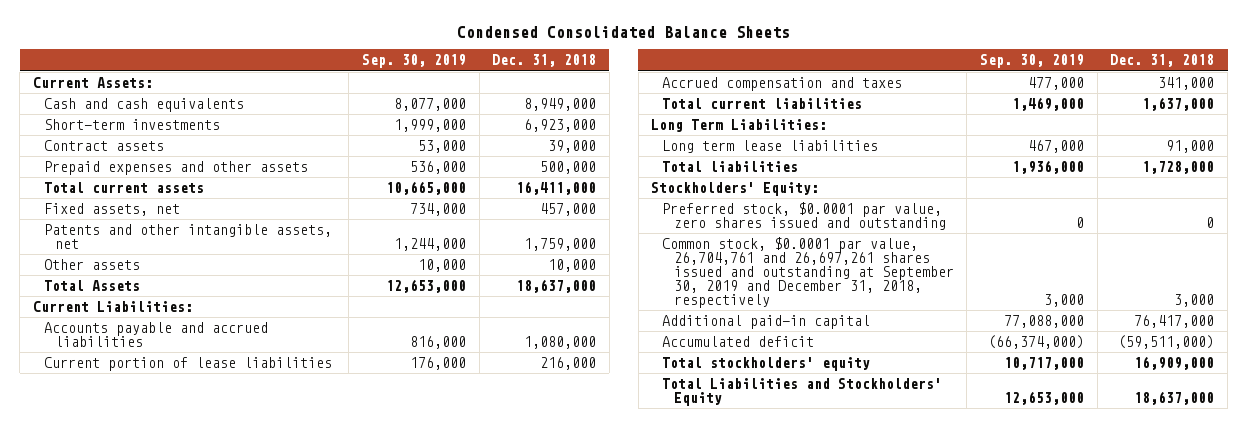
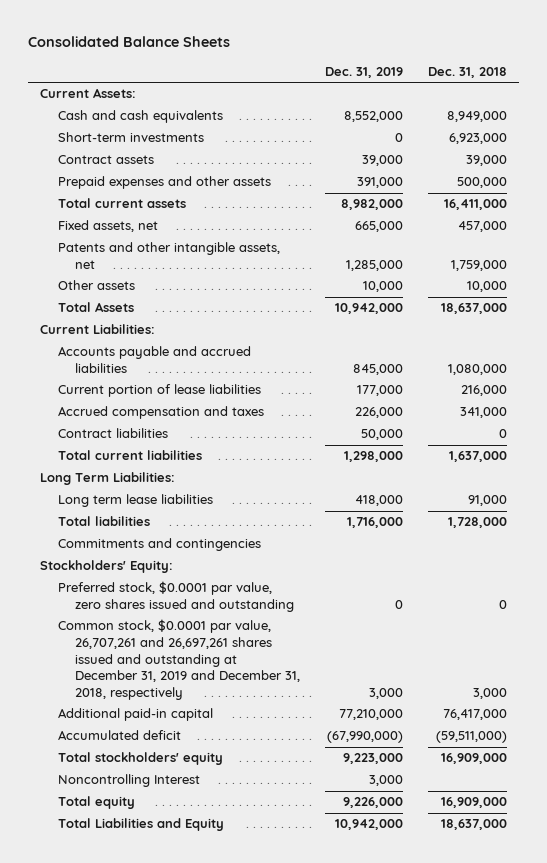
[456,25,790,38] Condensed Consolidated Balance Sheets -> [27,36,230,48] Consolidated Balance Sheets
[361,54,466,69] Sep. 30, 2019 -> none
none -> [324,66,403,78] Dec. 31, 2019
none -> [57,428,168,439] Contract liabilities
none -> [57,538,261,552] Commitments and contingencies
[662,236,954,308] Common stock, $0.0001 par value, 26,704,761 and 26,697,261 shares issued and outstanding at September 30, 2019 and December 31, 2018, respectively -> [57,619,300,700] Common stock, $0.0001 par value, 26,707,261 and 26,697,261 shares issued and outstanding at December 31, 2019 and December 31, 2018, respectively
none -> [57,774,200,788] Noncontrolling Interest
none -> [57,796,135,810] Total equity
[662,377,943,406] Total Liabilities and Stockholders' Equity -> [57,818,224,832] Total Liabilities and Equity

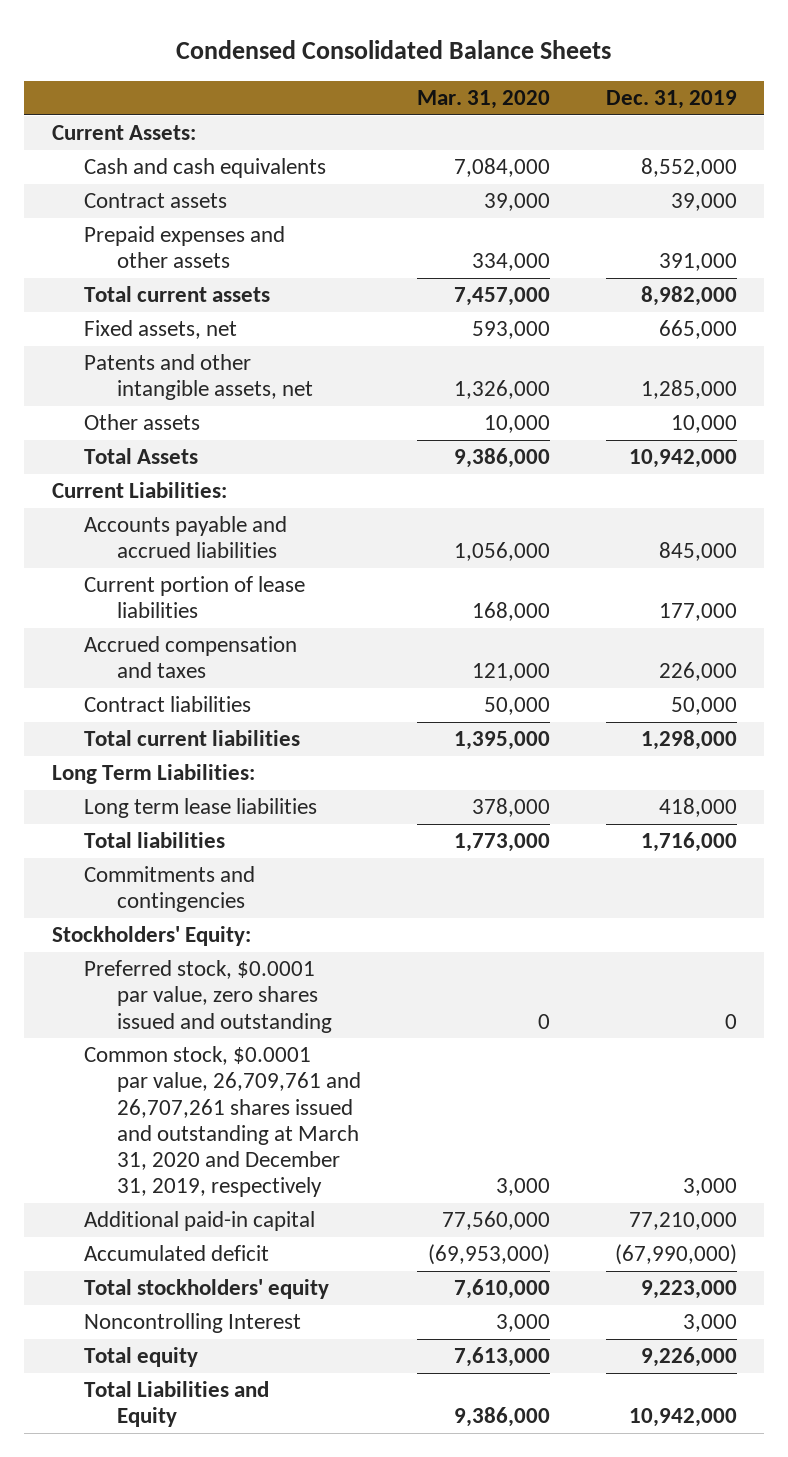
[27,36,230,48] Consolidated Balance Sheets -> [176,39,612,59] Condensed Consolidated Balance Sheets
[427,66,507,78] Dec. 31, 2018 -> none
none -> [416,90,550,110] Mar. 31, 2020
[57,132,204,143] Short-term investments -> none
[57,619,300,700] Common stock, $0.0001 par value, 26,707,261 and 26,697,261 shares issued and outstanding at December 31, 2019 and December 31, 2018, respectively -> [84,1046,362,1198] Common stock, $0.0001 par value, 26,709,761 and 26,707,261 shares issued and outstanding at March 31, 2020 and December 31, 2019, respectively

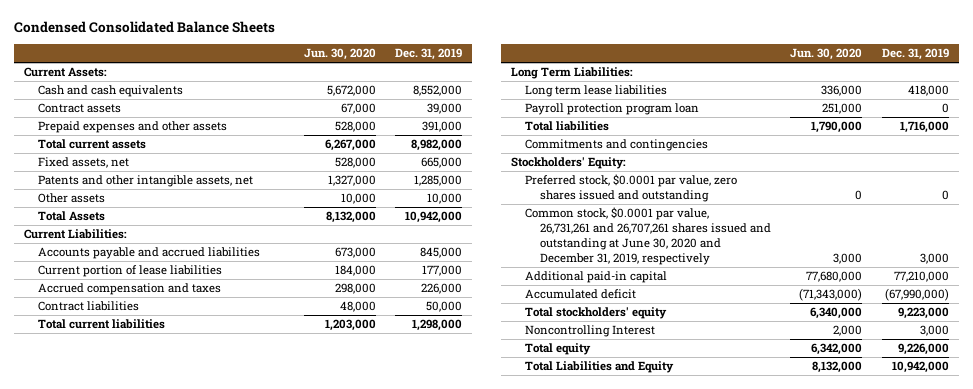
[416,90,550,110] Mar. 31, 2020 -> none
none -> [303,48,376,61] Jun. 30, 2020
none -> [525,103,700,116] Payroll protection program loan
[84,1046,362,1198] Common stock, $0.0001 par value, 26,709,761 and 26,707,261 shares issued and outstanding at March 31, 2020 and December 31, 2019, respectively -> [525,207,771,266] Common stock, $0.0001 par value, 26,731,261 and 26,707,261 shares issued and outstanding at June 30, 2020 and December 31, 2019, respectively

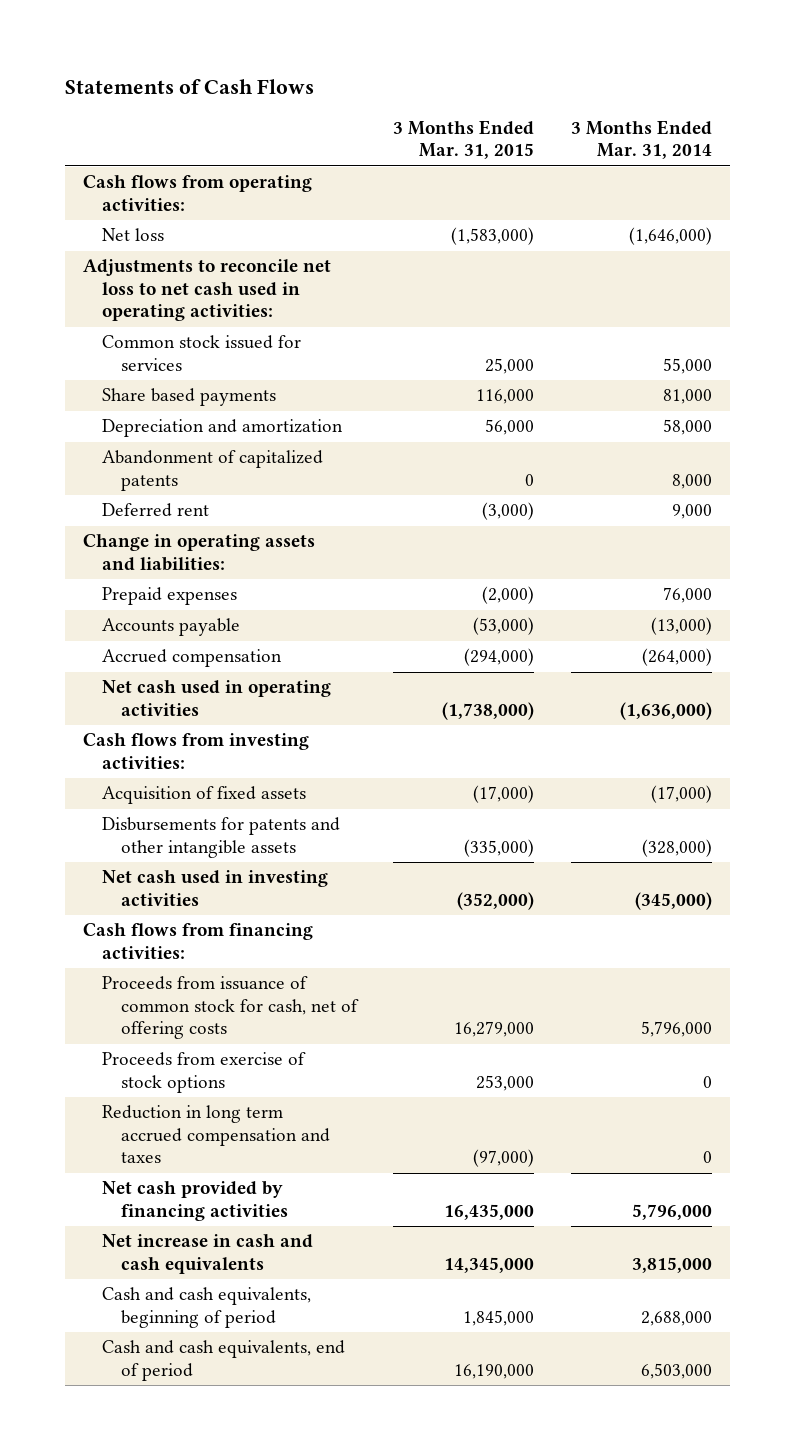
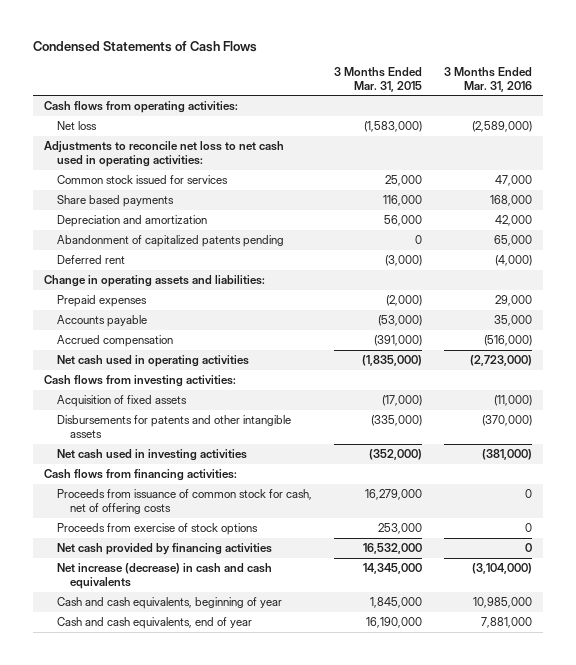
[64,78,314,94] Statements of Cash Flows -> [33,40,258,52] Condensed Statements of Cash Flows
[570,119,712,160] 3 Months Ended Mar. 31, 2014 -> none
none -> [443,66,532,92] 3 Months Ended Mar. 31, 2016
[101,450,323,491] Abandonment of capitalized patents -> [57,234,285,247] Abandonment of capitalized patents pending
[464,648,535,667] (294,000) -> [374,334,423,346] (391,000)
[442,701,535,720] (1,738,000) -> [362,354,423,366] (1,835,000)
[101,1105,330,1164] Reduction in long term accrued compensation and taxes -> none
[444,1203,535,1220] 16,435,000 -> [363,542,423,554] 16,532,000
[101,1234,313,1274] Net increase in cash and cash equivalents -> [57,562,273,589] Net increase (decrease) in cash and cash equivalents
[101,1287,311,1328] Cash and cash equivalents, beginning of period -> [57,596,283,609] Cash and cash equivalents, beginning of year
[101,1340,345,1381] Cash and cash equivalents, end of period -> [57,616,253,629] Cash and cash equivalents, end of year

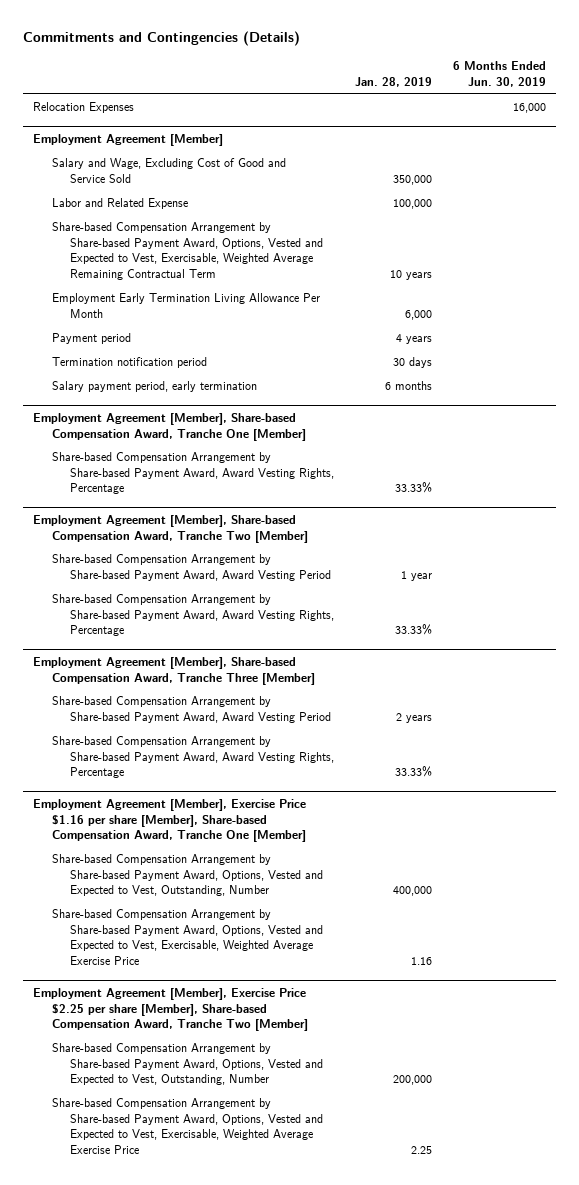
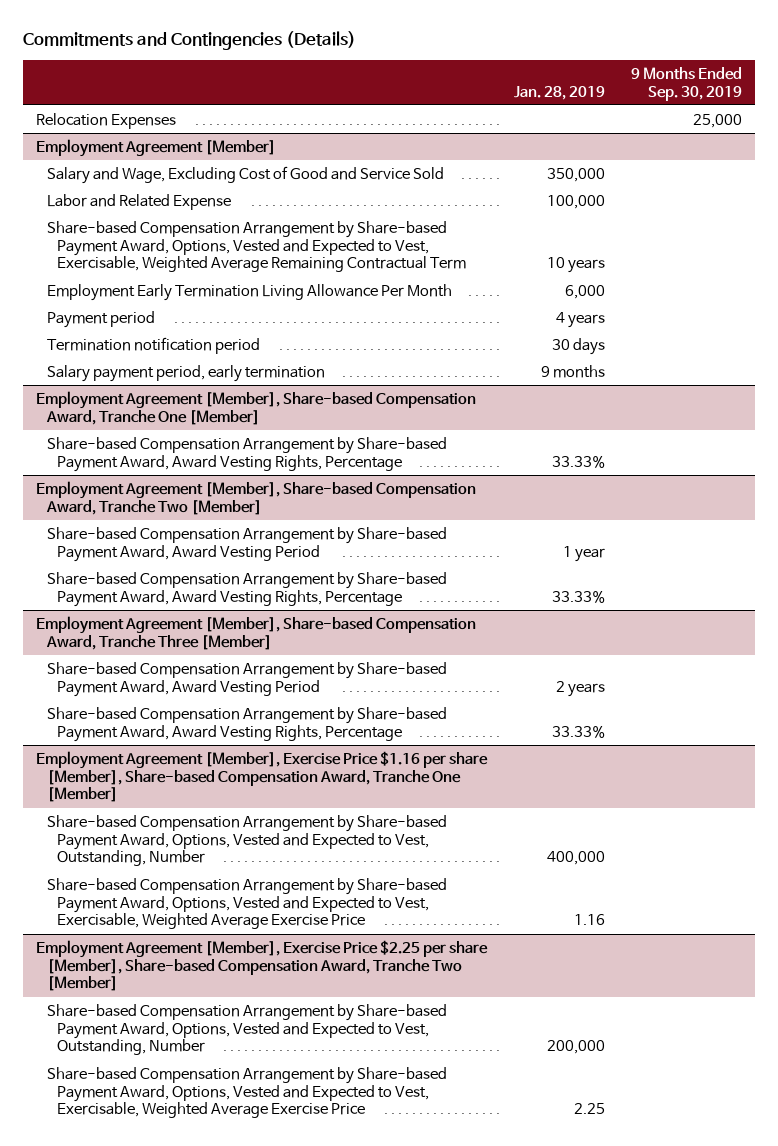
[452,61,546,87] 6 Months Ended Jun. 30, 2019 -> none
none -> [631,66,743,101] 9 Months Ended Sep. 30, 2019
[384,381,432,391] 6 months -> [540,364,605,378] 9 months

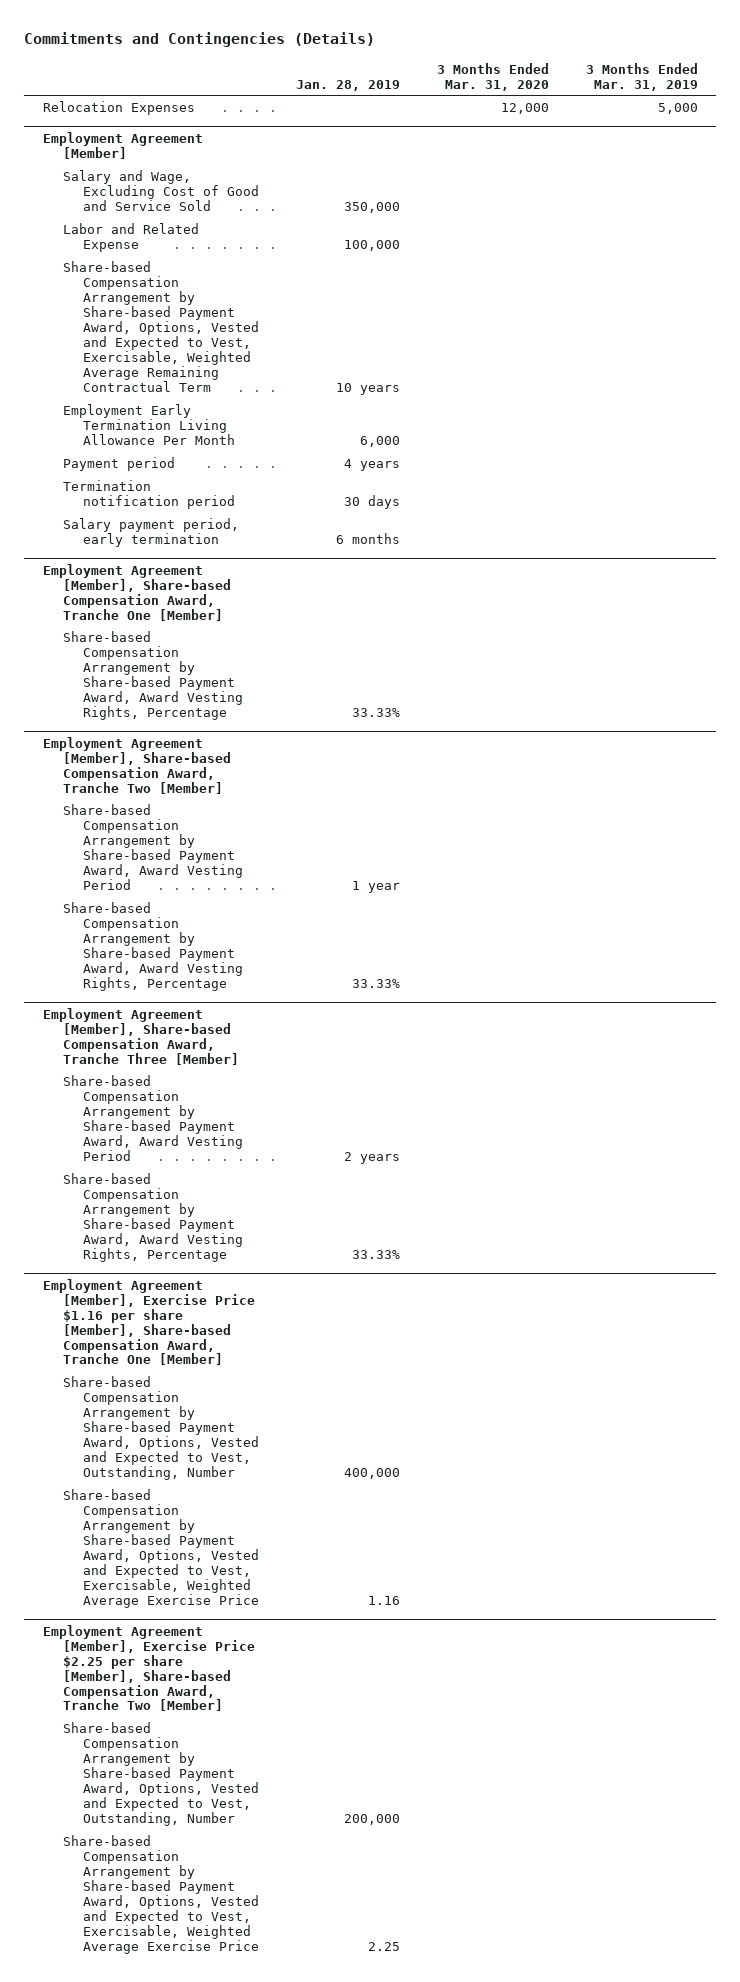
[631,66,743,101] 9 Months Ended Sep. 30, 2019 -> none
none -> [436,62,549,91] 3 Months Ended Mar. 31, 2020
none -> [585,62,698,91] 3 Months Ended Mar. 31, 2019
[540,364,605,378] 9 months -> [335,533,400,545] 6 months

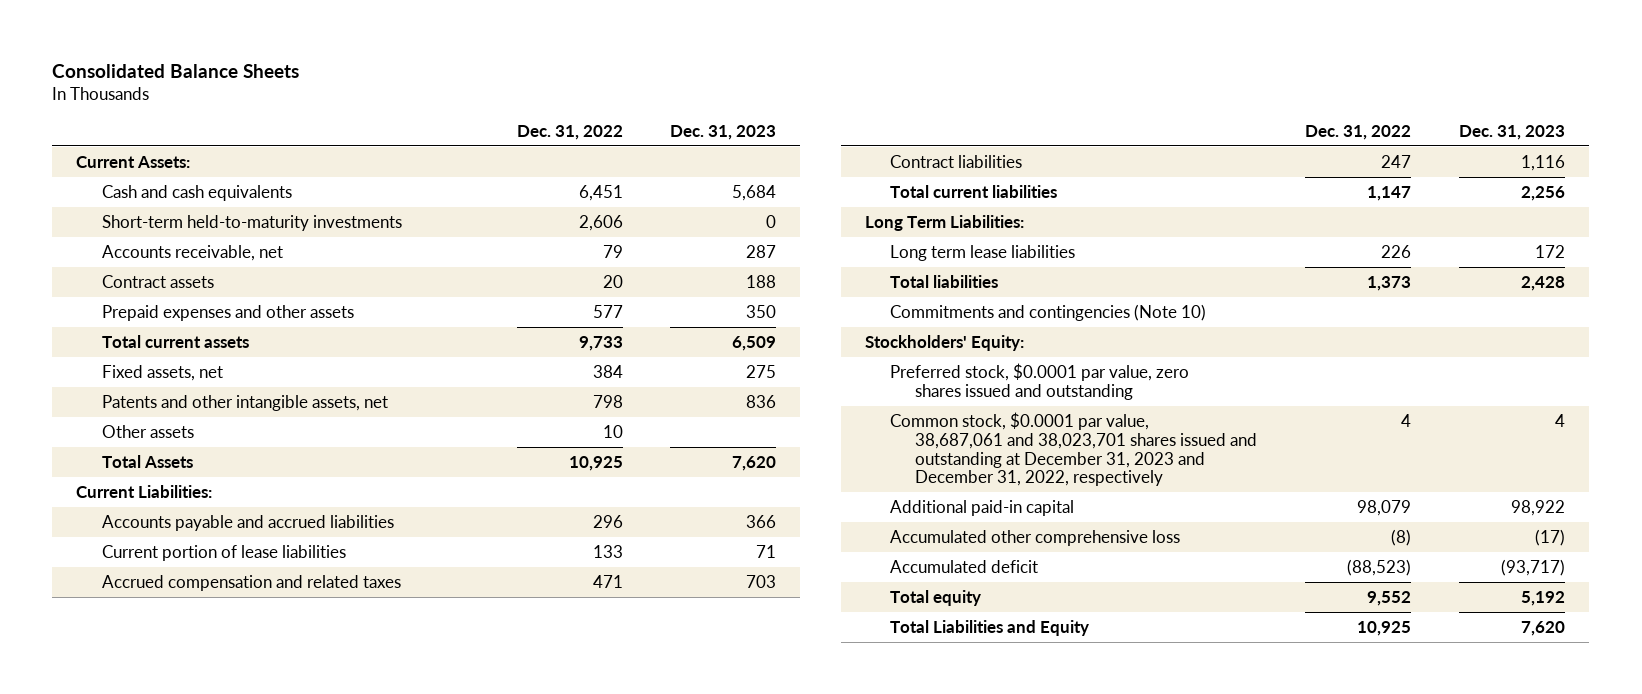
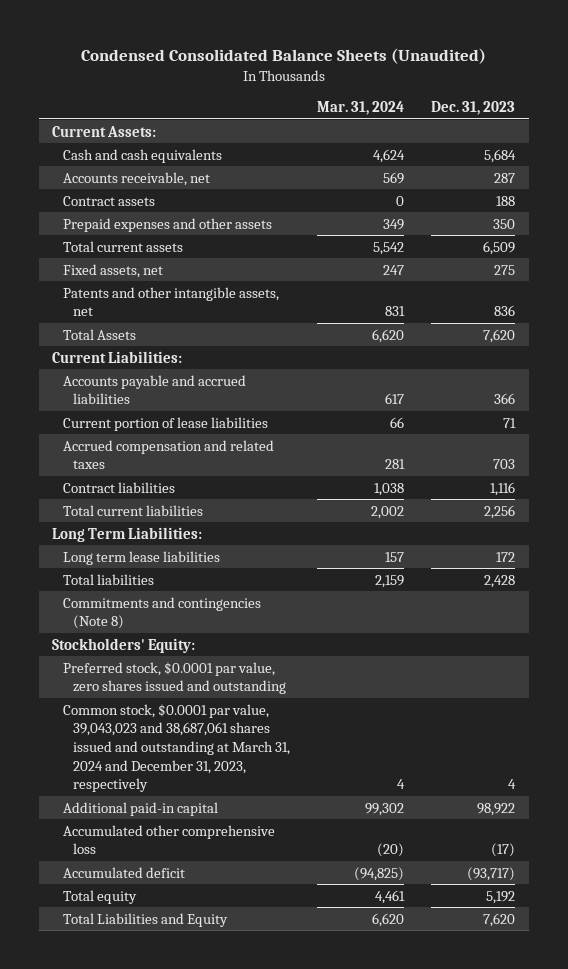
[52,63,300,78] Consolidated Balance Sheets -> [80,48,486,65] Condensed Consolidated Balance Sheets (Unaudited)
[516,124,623,140] Dec. 31, 2022 -> none
none -> [317,100,405,115] Mar. 31, 2024
[101,214,402,231] Short-term held-to-maturity investments -> none
[101,424,194,438] Other assets -> none
[890,303,1207,321] Commitments and contingencies (Note 10) -> [62,596,261,630] Commitments and contingencies (Note 8)
[890,411,1258,487] Common stock, $0.0001 par value, 38,687,061 and 38,023,701 shares issued and outstanding at December 31, 2023 and December 31, 2022, respectively -> [62,703,291,793] Common stock, $0.0001 par value, 39,043,023 and 38,687,061 shares issued and outstanding at March 31, 2024 and December 31, 2023, respectively

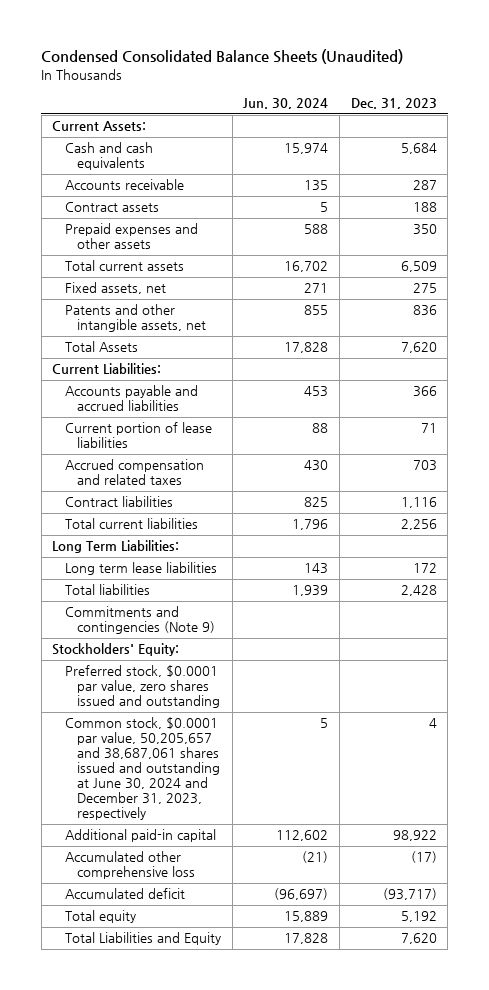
[317,100,405,115] Mar. 31, 2024 -> none
none -> [243,98,329,110] Jun. 30, 2024
[62,171,210,186] Accounts receivable, net -> [64,179,184,191] Accounts receivable
[62,596,261,630] Commitments and contingencies (Note 8) -> [64,606,216,635] Commitments and contingencies (Note 9)
[62,703,291,793] Common stock, $0.0001 par value, 39,043,023 and 38,687,061 shares issued and outstanding at March 31, 2024 and December 31, 2023, respectively -> [64,717,221,821] Common stock, $0.0001 par value, 50,205,657 and 38,687,061 shares issued and outstanding at June 30, 2024 and December 31, 2023, respectively

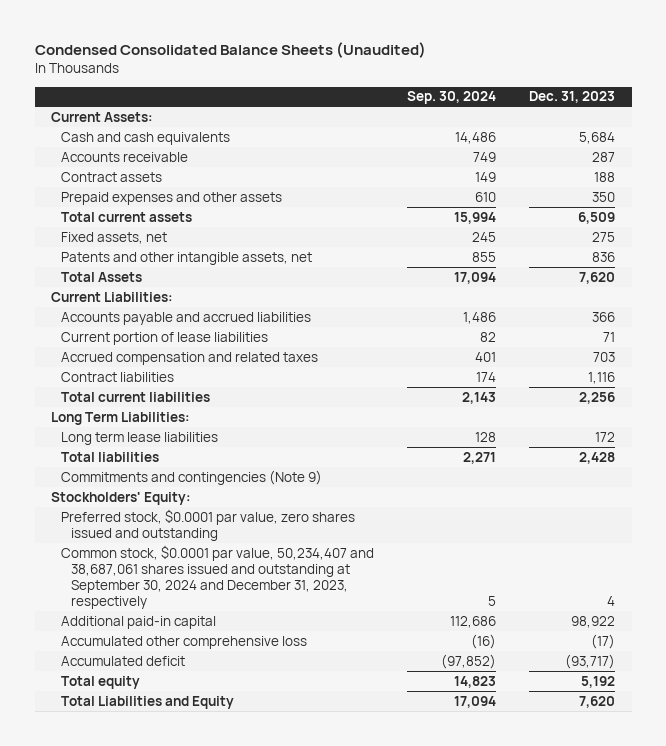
[243,98,329,110] Jun. 30, 2024 -> none
none -> [407,91,497,105] Sep. 30, 2024
[64,717,221,821] Common stock, $0.0001 par value, 50,205,657 and 38,687,061 shares issued and outstanding at June 30, 2024 and December 31, 2023, respectively -> [61,544,375,609] Common stock, $0.0001 par value, 50,234,407 and 38,687,061 shares issued and outstanding at September 30, 2024 and December 31, 2023, respectively

